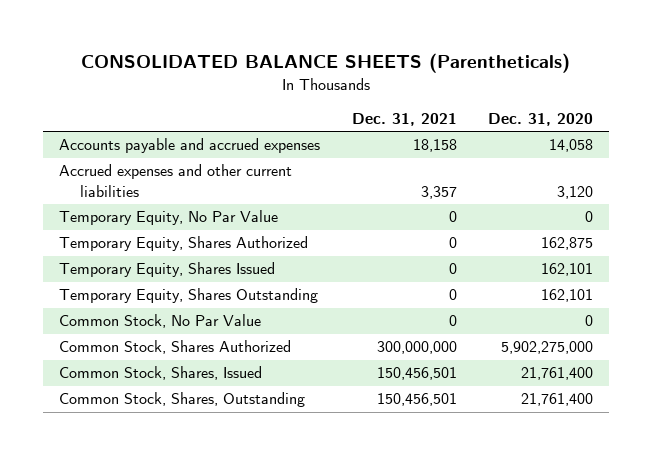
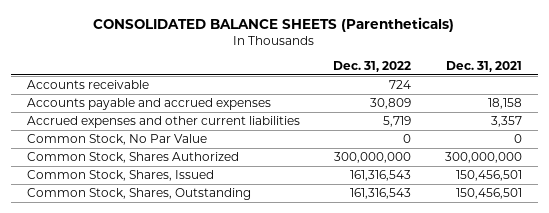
[488,113,594,127] Dec. 31, 2020 -> none
none -> [333,61,412,73] Dec. 31, 2022
none -> [27,80,150,90] Accounts receivable
[59,210,279,226] Temporary Equity, No Par Value -> none
[59,236,309,252] Temporary Equity, Shares Authorized -> none
[59,262,276,278] Temporary Equity, Shares Issued -> none
[59,288,319,304] Temporary Equity, Shares Outstanding -> none

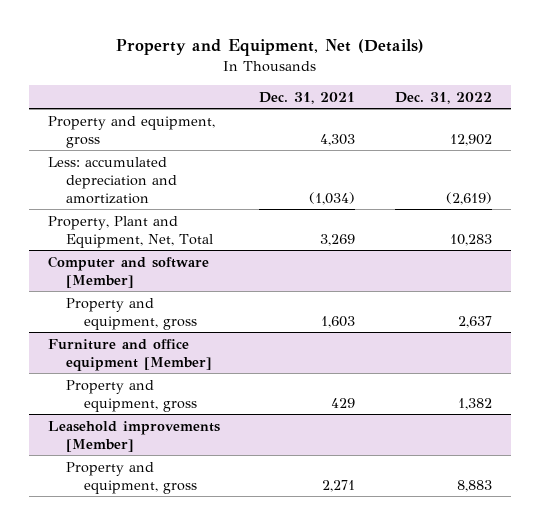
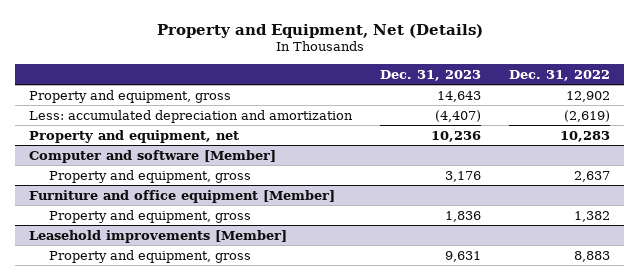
[259,91,356,104] Dec. 31, 2021 -> none
none -> [380,69,482,81] Dec. 31, 2023
[48,215,214,248] Property, Plant and Equipment, Net, Total -> [29,129,240,143] Property and equipment, net

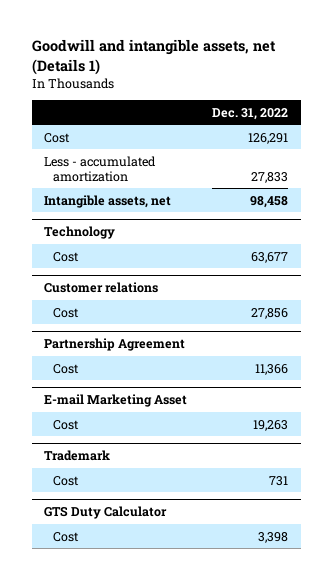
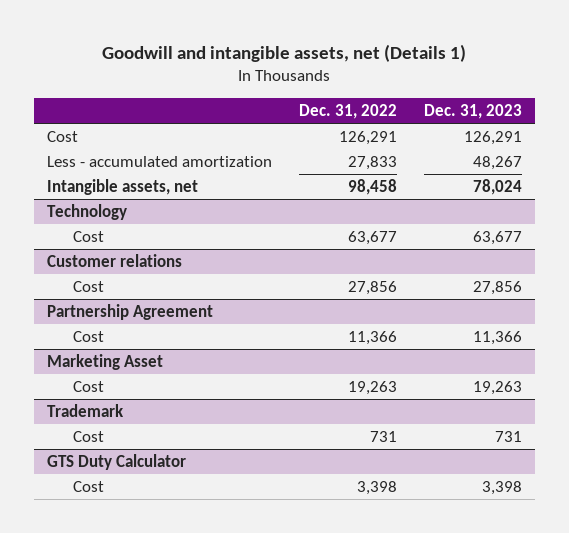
none -> [423,103,522,119] Dec. 31, 2023
[44,394,188,408] E-mail Marketing Asset -> [47,354,164,371] Marketing Asset

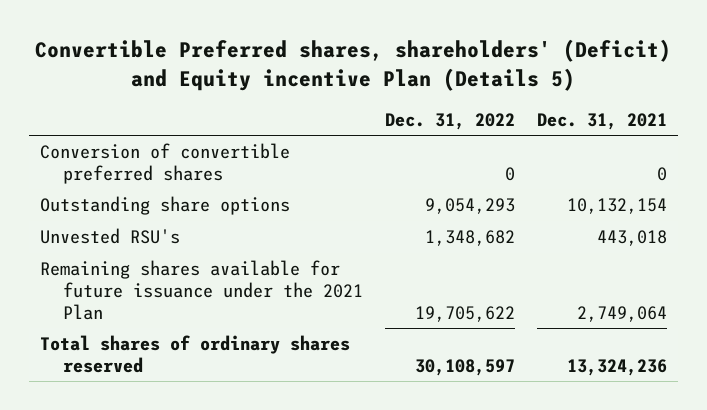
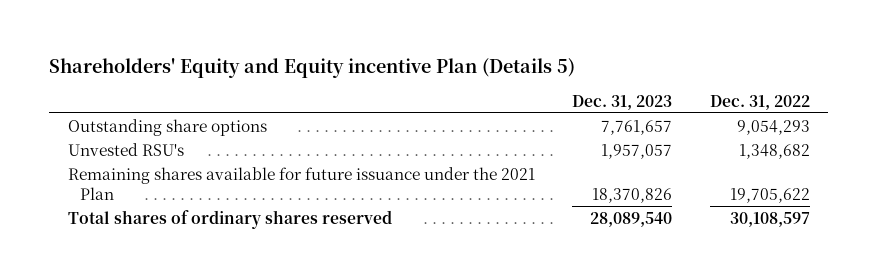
[35,39,672,91] Convertible Preferred shares, shareholders' (Deficit) and Equity incentive Plan (Details 5) -> [49,58,576,79] Shareholders' Equity and Equity incentive Plan (Details 5)
[536,113,667,131] Dec. 31, 2021 -> none
none -> [572,94,673,110] Dec. 31, 2023
[40,143,291,184] Conversion of convertible preferred shares -> none

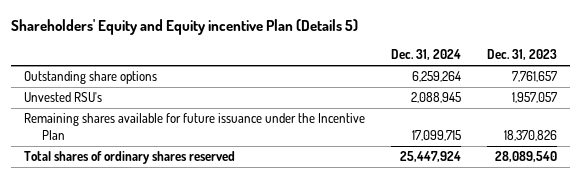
[709,94,810,110] Dec. 31, 2022 -> none
none -> [390,49,461,61] Dec. 31, 2024
[67,166,535,200] Remaining shares available for future issuance under the 2021 Plan -> [23,113,365,141] Remaining shares available for future issuance under the Incentive Plan

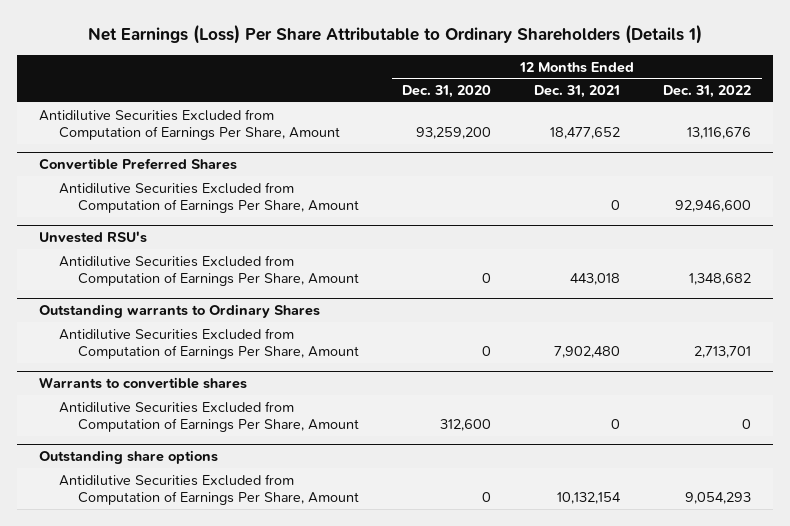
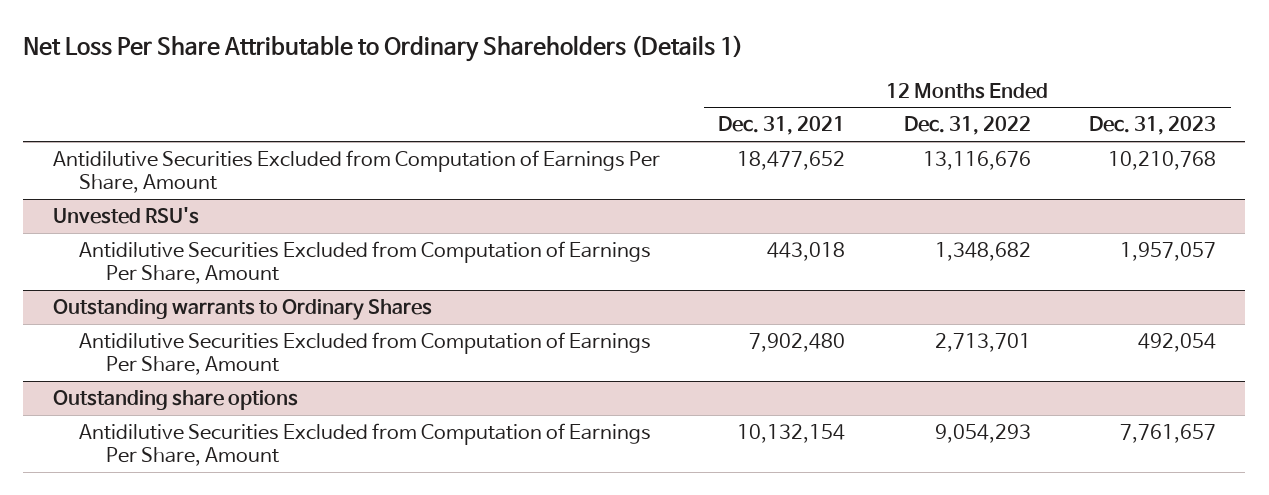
[88,24,703,45] Net Earnings (Loss) Per Share Attributable to Ordinary Shareholders (Details 1) -> [23,35,744,63] Net Loss Per Share Attributable to Ordinary Shareholders (Details 1)
[402,84,492,98] Dec. 31, 2020 -> none
none -> [1089,116,1217,136] Dec. 31, 2023
[38,158,237,171] Convertible Preferred Shares -> none
[58,181,360,214] Antidilutive Securities Excluded from Computation of Earnings Per Share, Amount -> none
[38,377,247,390] Warrants to convertible shares -> none
[58,400,360,433] Antidilutive Securities Excluded from Computation of Earnings Per Share, Amount -> none

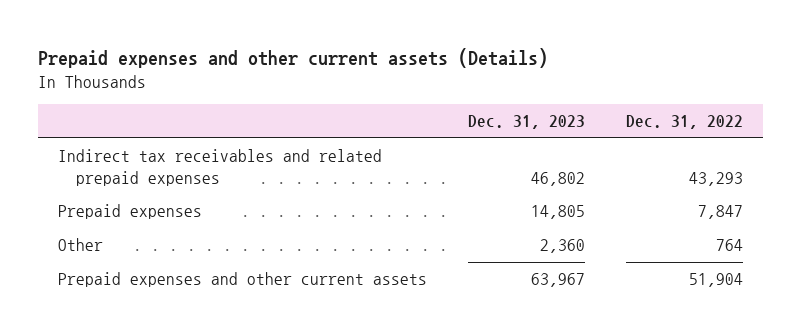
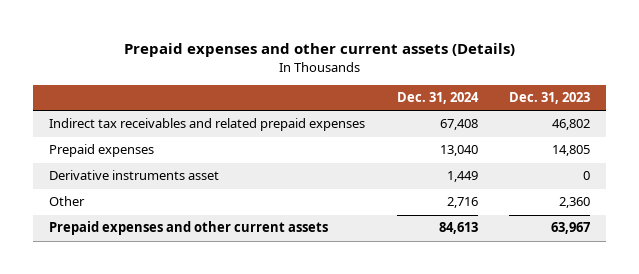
[625,115,743,130] Dec. 31, 2022 -> none
none -> [396,92,479,105] Dec. 31, 2024
none -> [49,170,220,181] Derivative instruments asset

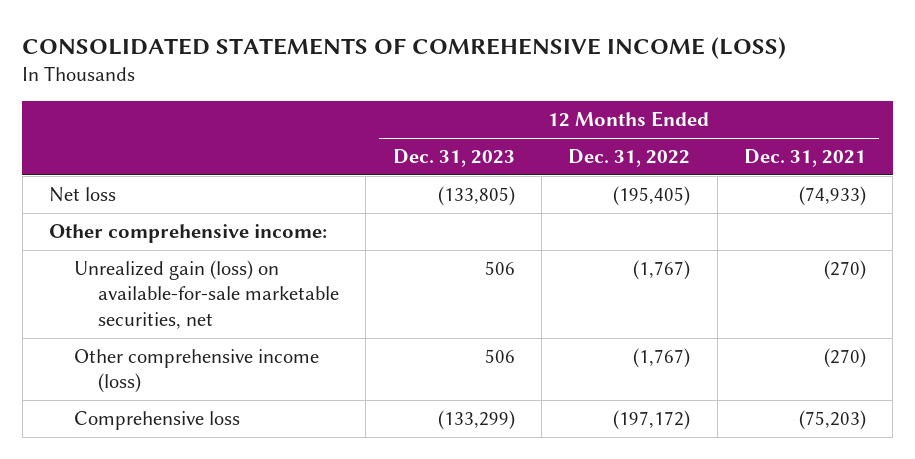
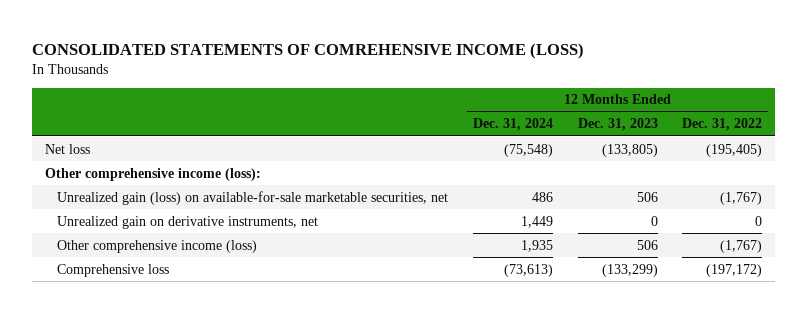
[743,148,866,167] Dec. 31, 2021 -> none
none -> [472,118,553,132] Dec. 31, 2024
[49,223,328,243] Other comprehensive income: -> [44,167,261,181] Other comprehensive income (loss):
none -> [56,215,318,229] Unrealized gain on derivative instruments, net

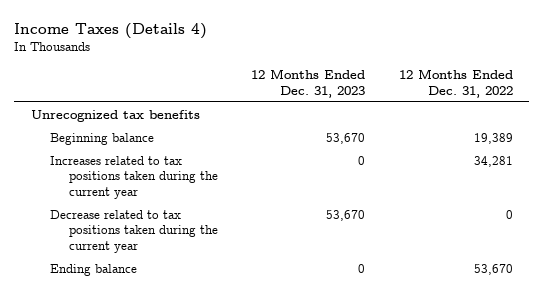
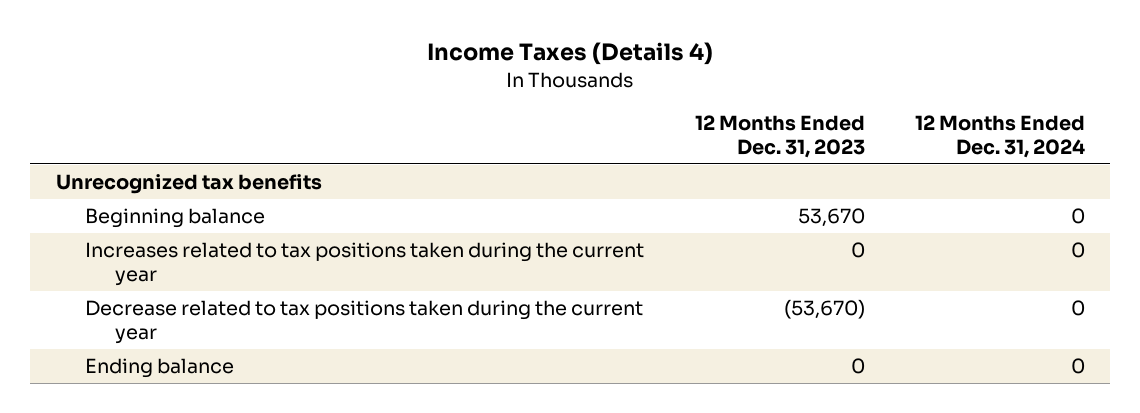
[398,69,513,98] 12 Months Ended Dec. 31, 2022 -> none
none -> [914,115,1085,159] 12 Months Ended Dec. 31, 2024
[326,209,366,221] 53,670 -> [783,299,865,320] (53,670)

